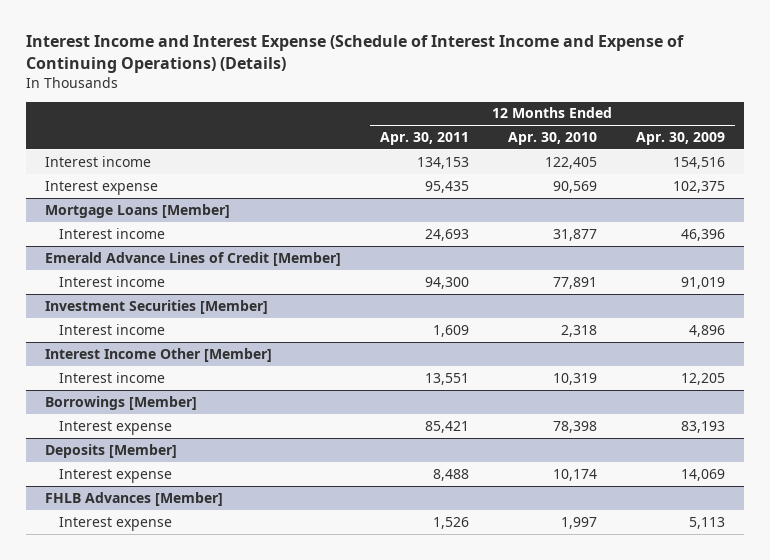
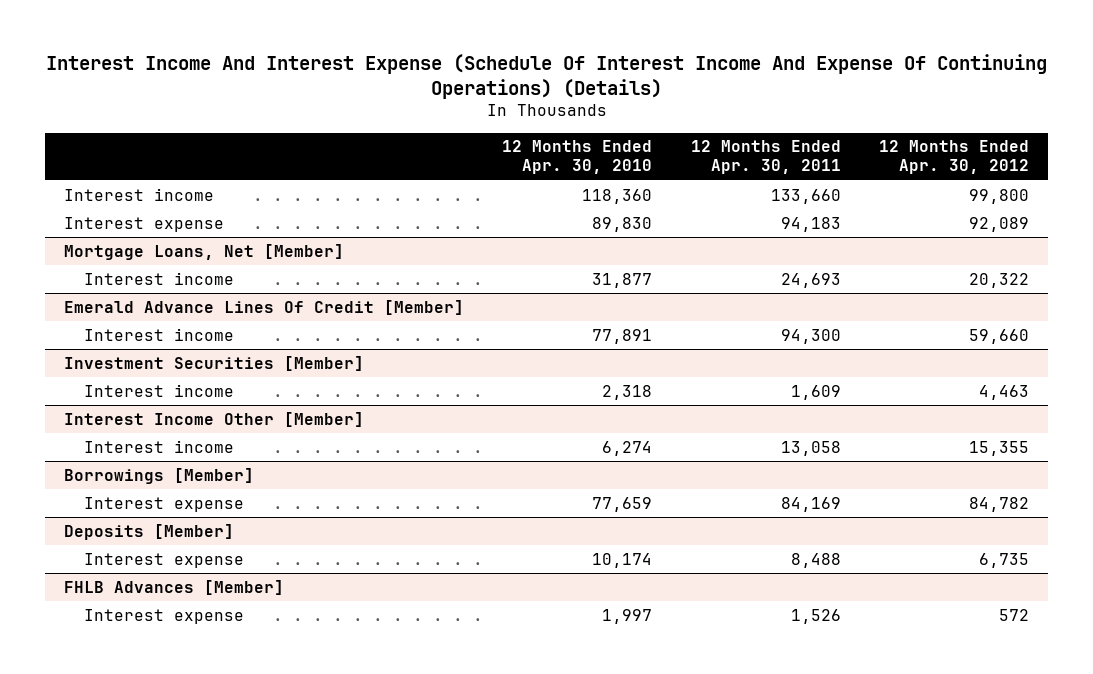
[25,35,684,73] Interest Income and Interest Expense (Schedule of Interest Income and Expense of Continuing Operations) (Details) -> [45,53,1047,99] Interest Income And Interest Expense (Schedule Of Interest Income And Expense Of Continuing Operations) (Details)
[635,131,725,145] Apr. 30, 2009 -> none
none -> [878,140,1029,175] 12 Months Ended Apr. 30, 2012
[417,156,470,169] 134,153 -> [770,188,841,204] 133,660
[544,156,597,169] 122,405 -> [582,188,653,204] 118,360
[425,180,470,193] 95,435 -> [780,216,841,232] 94,183
[552,180,597,193] 90,569 -> [592,216,653,232] 89,830
[45,203,231,218] Mortgage Loans [Member] -> [64,243,345,260] Mortgage Loans, Net [Member]
[45,251,342,266] Emerald Advance Lines of Credit [Member] -> [64,299,465,315] Emerald Advance Lines Of Credit [Member]
[425,372,470,385] 13,551 -> [780,440,841,456] 13,058
[552,372,597,385] 10,319 -> [602,440,653,456] 6,274
[425,420,470,433] 85,421 -> [780,496,841,512] 84,169
[552,420,597,433] 78,398 -> [592,496,653,512] 77,659

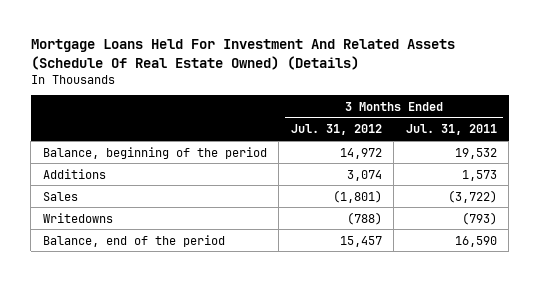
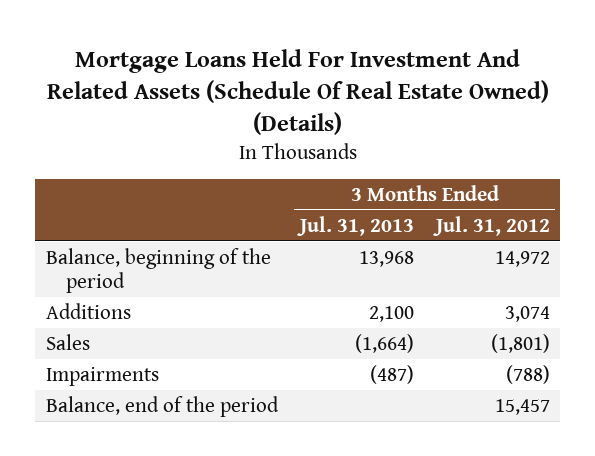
[405,124,497,136] Jul. 31, 2011 -> none
none -> [296,215,414,236] Jul. 31, 2013
[42,212,113,223] Writedowns -> [45,366,159,386] Impairments

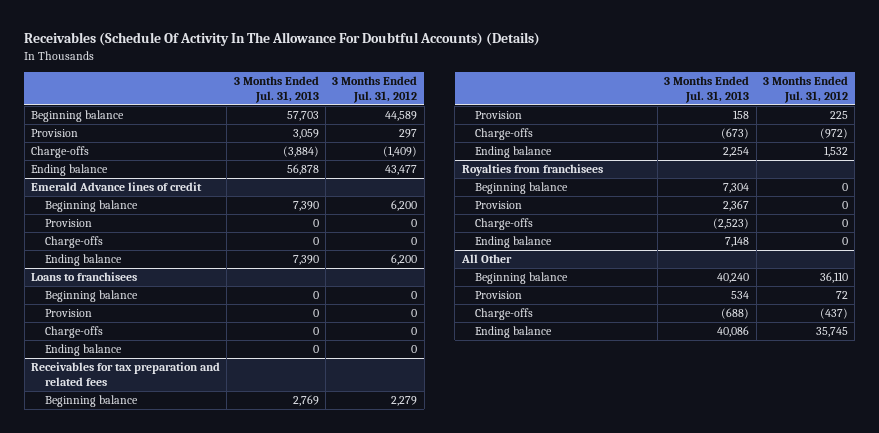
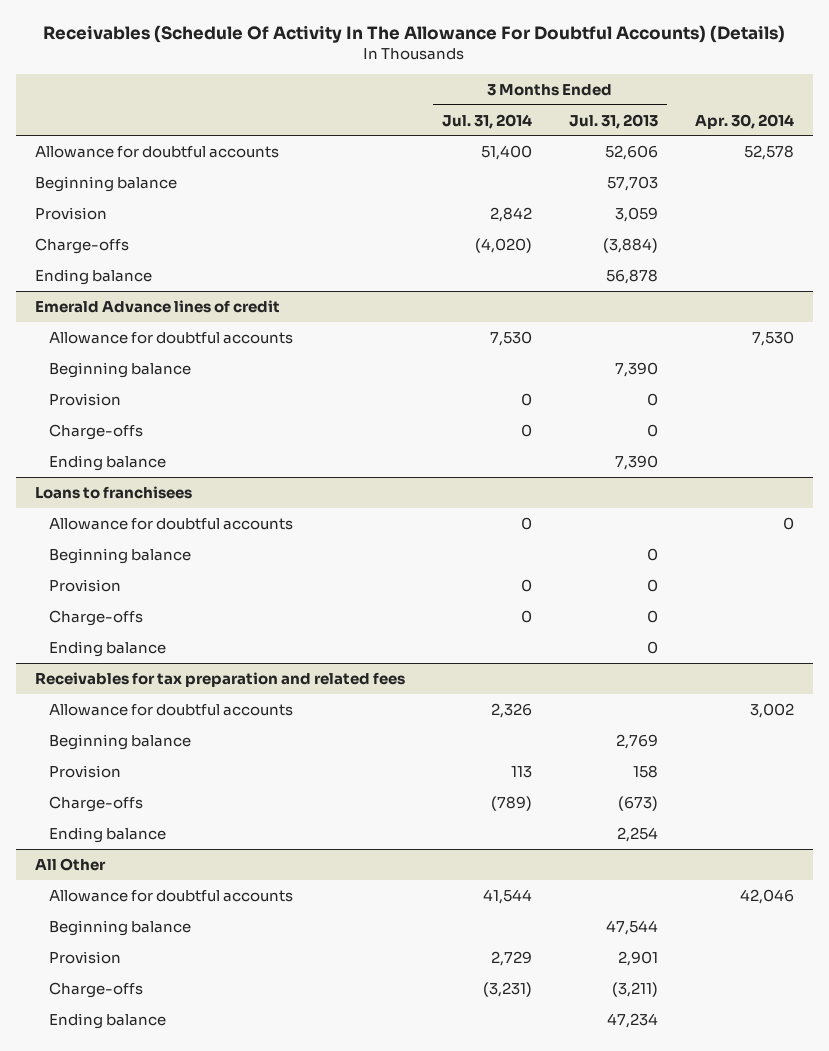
[332,76,418,103] 3 Months Ended Jul. 31, 2012 -> none
none -> [441,113,532,129] Jul. 31, 2014
none -> [695,113,795,129] Apr. 30, 2014
none -> [34,145,279,158] Allowance for doubtful accounts
none -> [48,331,293,344] Allowance for doubtful accounts
none -> [48,517,293,530] Allowance for doubtful accounts
none -> [48,703,293,716] Allowance for doubtful accounts
[461,164,603,177] Royalties from franchisees -> none
[475,182,569,195] Beginning balance -> none
[475,201,523,210] Provision -> none
[475,218,534,231] Charge-offs -> none
[475,236,553,249] Ending balance -> none
none -> [48,889,293,902] Allowance for doubtful accounts
[717,273,750,284] 40,240 -> [606,919,659,935] 47,544
[731,291,750,300] 534 -> [618,950,659,966] 2,901
[721,308,750,320] (688) -> [612,981,659,997] (3,211)
[717,326,750,338] 40,086 -> [607,1012,659,1028] 47,234

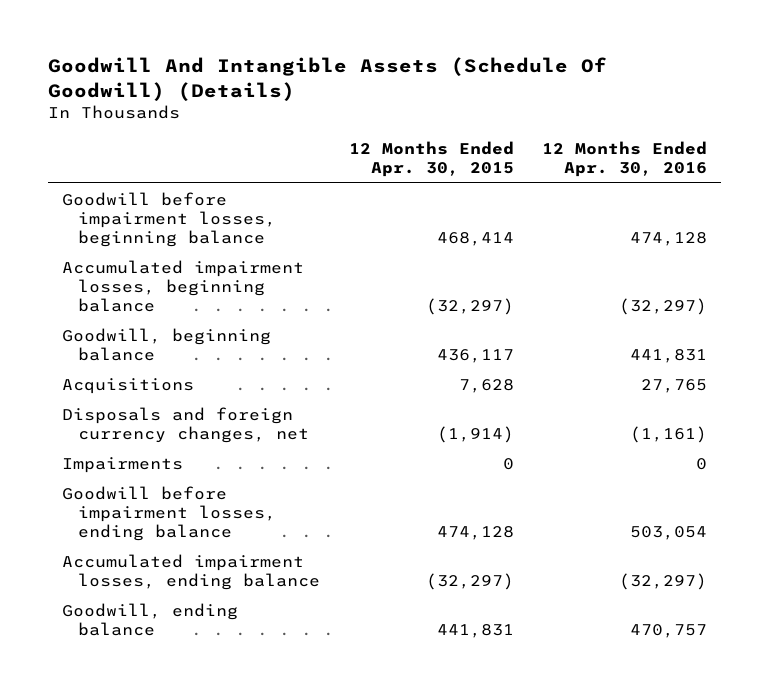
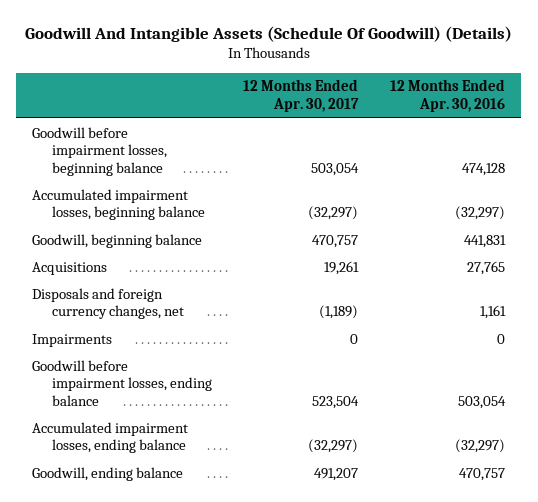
[348,141,514,178] 12 Months Ended Apr. 30, 2015 -> none
none -> [243,79,360,112] 12 Months Ended Apr. 30, 2017
[630,425,708,443] (1,161) -> [480,305,507,320] 1,161

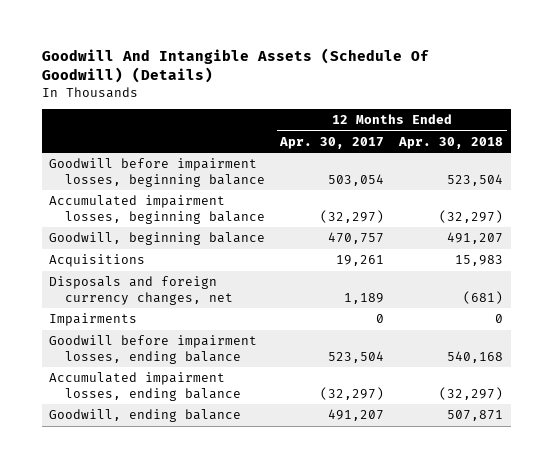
[390,79,506,112] 12 Months Ended Apr. 30, 2016 -> none
none -> [398,136,504,149] Apr. 30, 2018
[319,305,359,320] (1,189) -> [344,292,385,304] 1,189

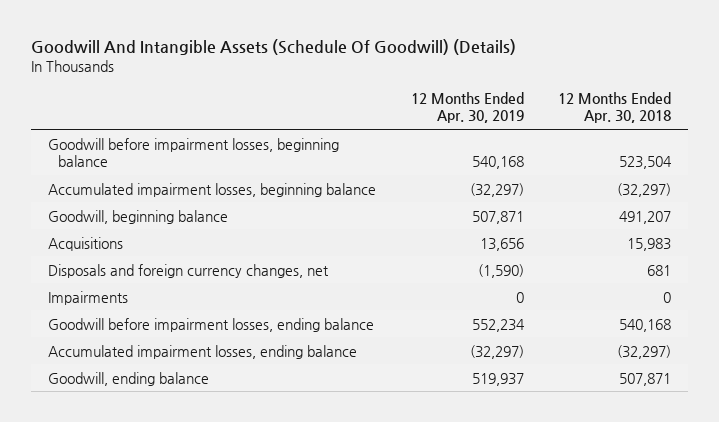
[279,136,385,149] Apr. 30, 2017 -> none
none -> [410,92,524,124] 12 Months Ended Apr. 30, 2019
[463,290,504,304] (681) -> [647,264,672,276] 681

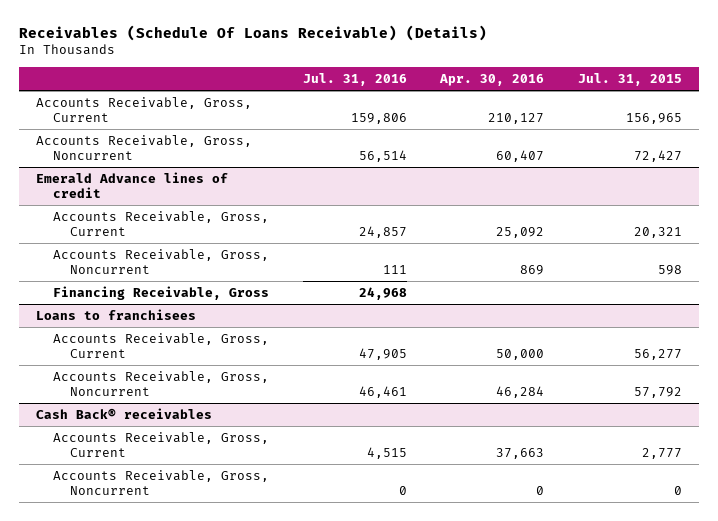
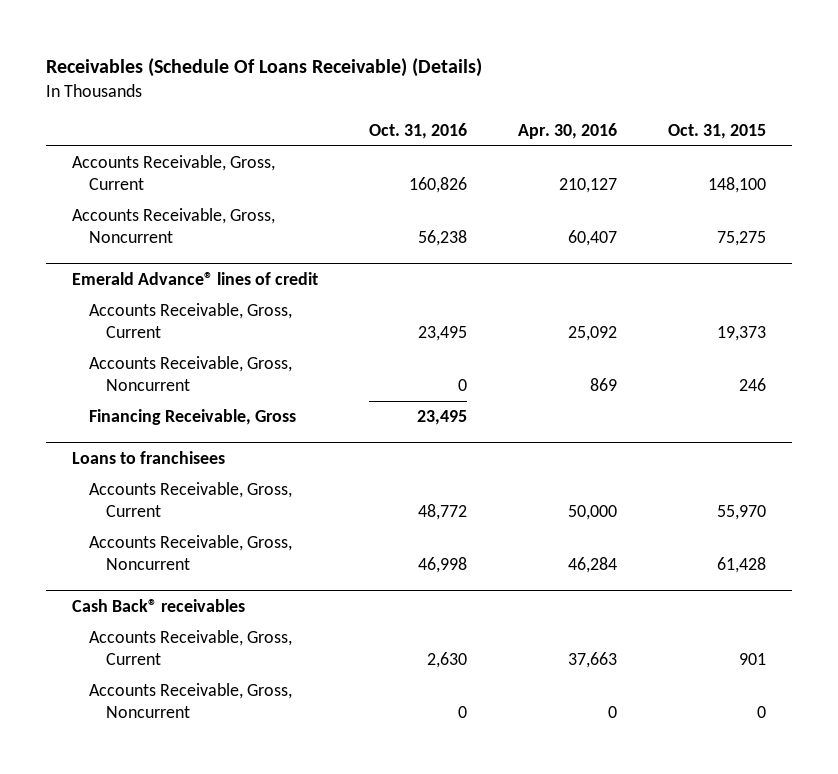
[302,72,407,86] Jul. 31, 2016 -> none
[578,72,683,86] Jul. 31, 2015 -> none
none -> [368,122,467,139] Oct. 31, 2016
none -> [668,123,767,139] Oct. 31, 2015
[35,171,228,199] Emerald Advance lines of credit -> [71,272,318,286] Emerald Advance® lines of credit

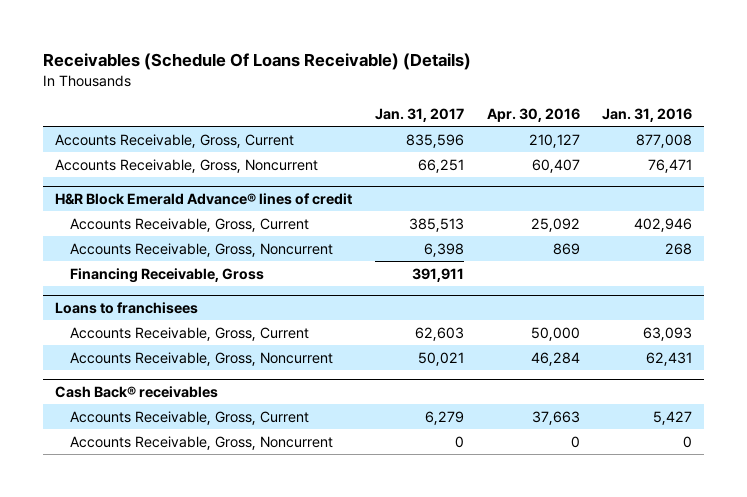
[368,122,467,139] Oct. 31, 2016 -> none
[668,123,767,139] Oct. 31, 2015 -> none
none -> [374,107,464,122] Jan. 31, 2017
none -> [602,107,693,122] Jan. 31, 2016
[71,272,318,286] Emerald Advance® lines of credit -> [54,193,352,206] H&R Block Emerald Advance® lines of credit

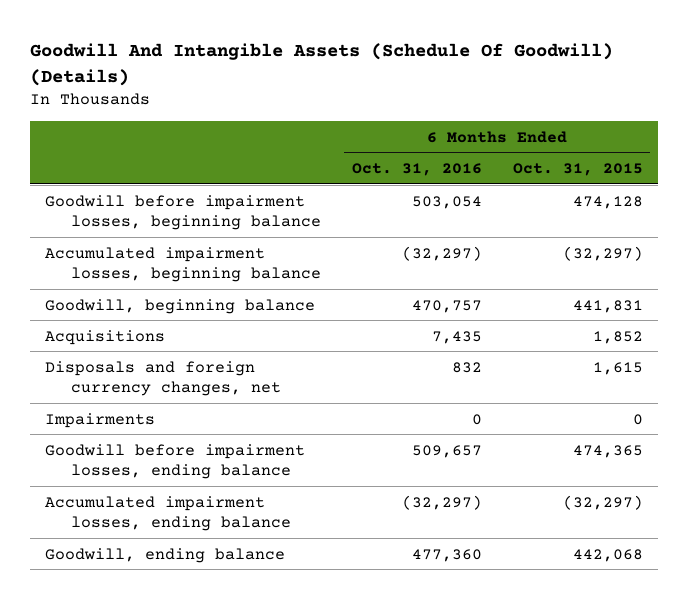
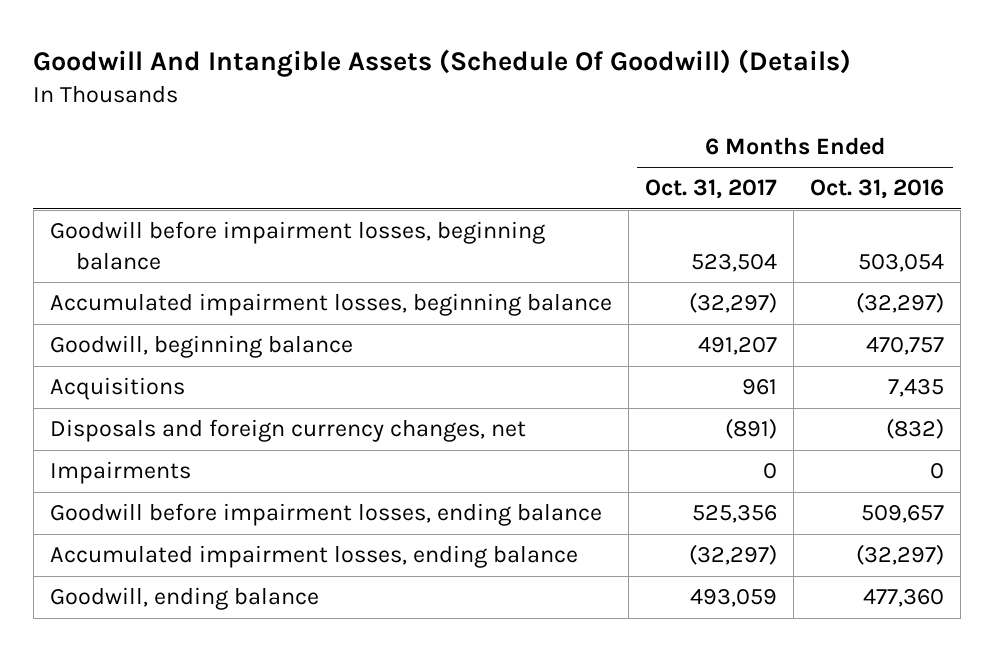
[512,162,643,176] Oct. 31, 2015 -> none
none -> [645,179,778,200] Oct. 31, 2017
[451,361,482,373] 832 -> [886,418,945,440] (832)

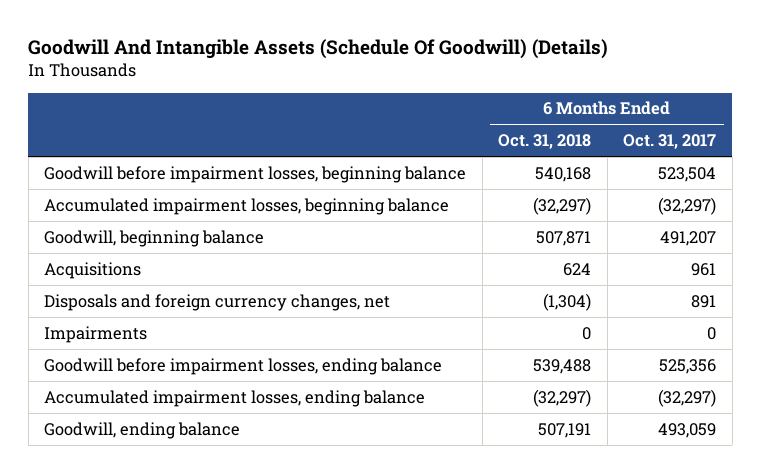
[810,179,945,200] Oct. 31, 2016 -> none
none -> [498,134,592,150] Oct. 31, 2018
[725,418,778,440] (891) -> [691,294,717,308] 891

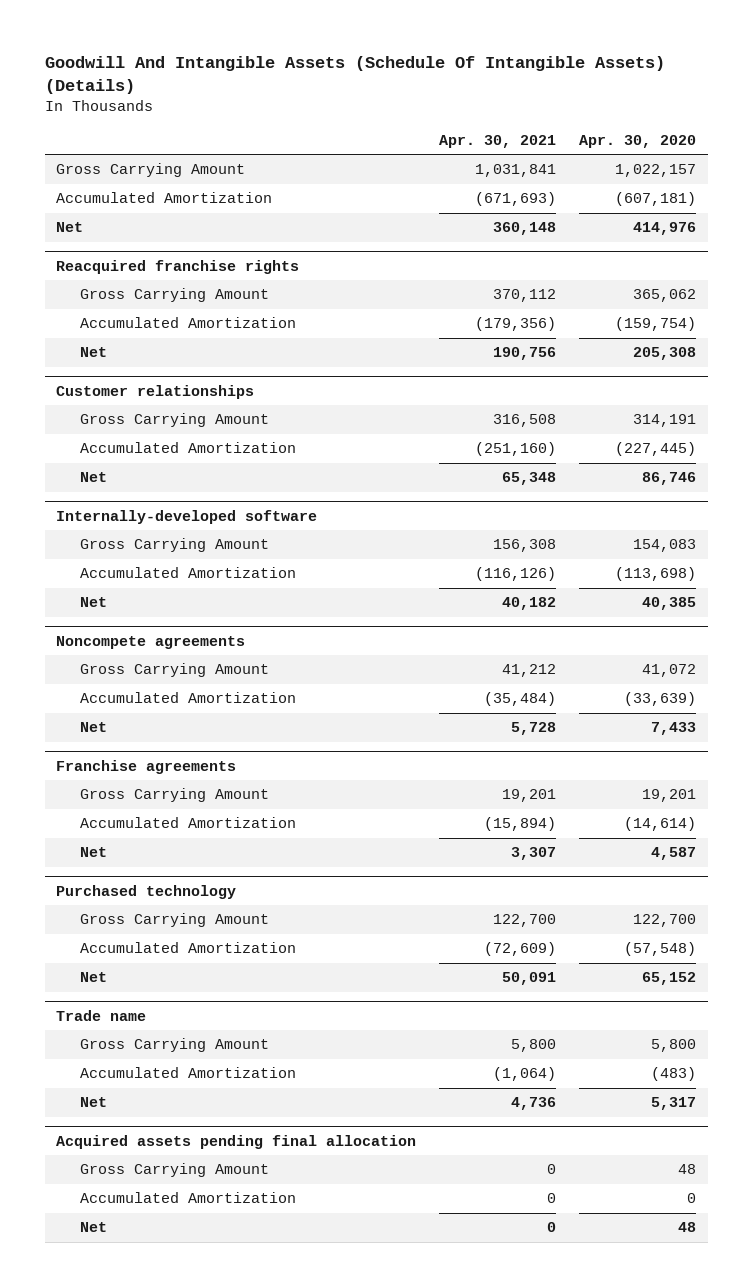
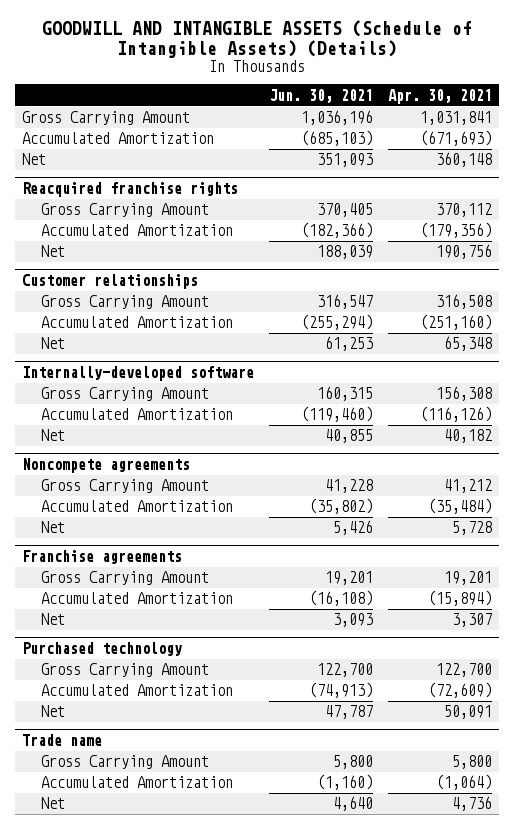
[44,55,665,94] Goodwill And Intangible Assets (Schedule Of Intangible Assets) (Details) -> [42,19,473,58] GOODWILL AND INTANGIBLE ASSETS (Schedule of Intangible Assets) (Details)
[579,134,697,148] Apr. 30, 2020 -> none
none -> [269,88,374,103] Jun. 30, 2021
[56,1134,417,1149] Acquired assets pending final allocation -> none
[79,1163,269,1178] Gross Carrying Amount -> none
[79,1192,296,1204] Accumulated Amortization -> none
[79,1222,107,1233] Net -> none

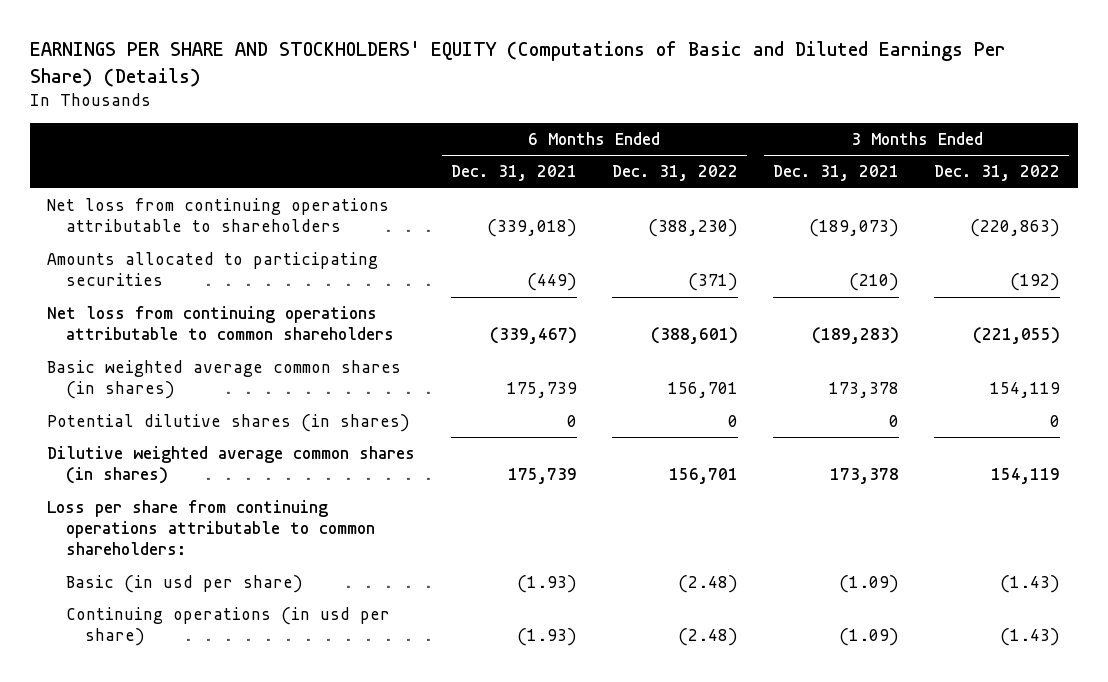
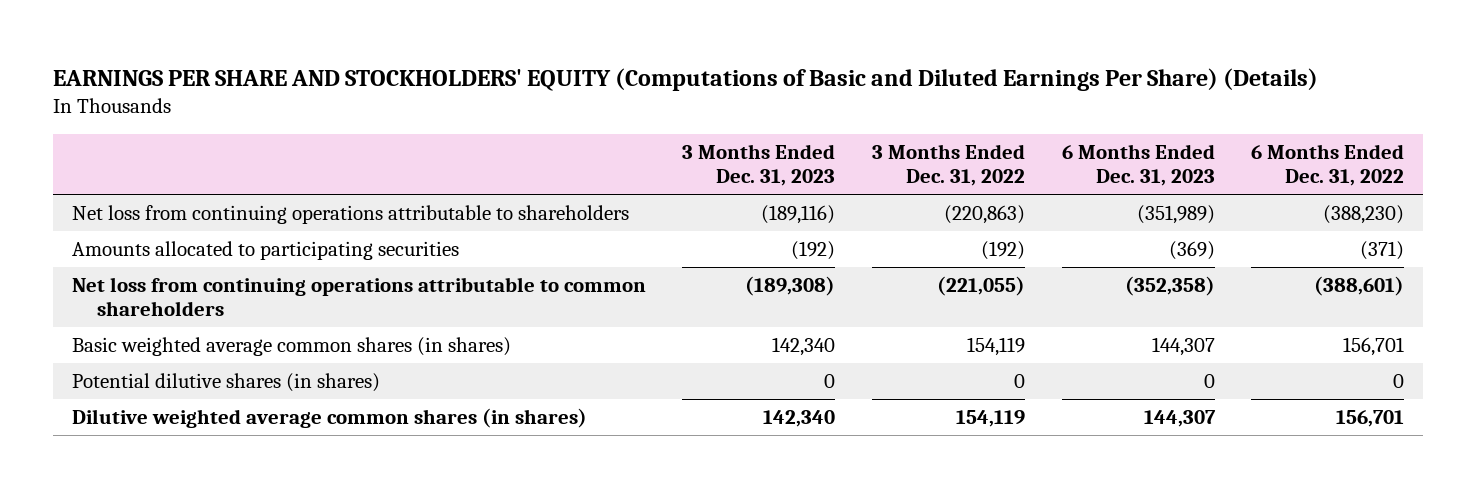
[450,165,577,182] Dec. 31, 2021 -> none
[773,165,900,182] Dec. 31, 2021 -> none
none -> [682,144,836,187] 3 Months Ended Dec. 31, 2023
none -> [1061,144,1215,187] 6 Months Ended Dec. 31, 2023
[47,500,376,556] Loss per share from continuing operations attributable to common shareholders: -> none
[66,575,304,594] Basic (in usd per share) -> none
[66,607,391,647] Continuing operations (in usd per share) -> none

